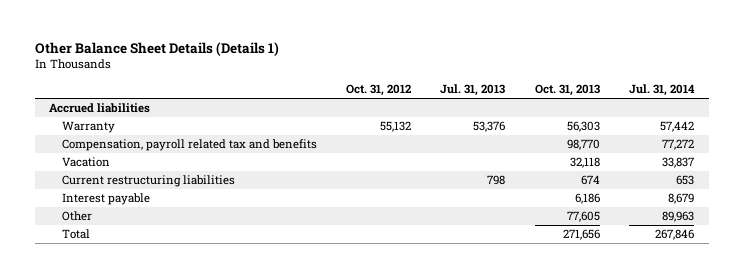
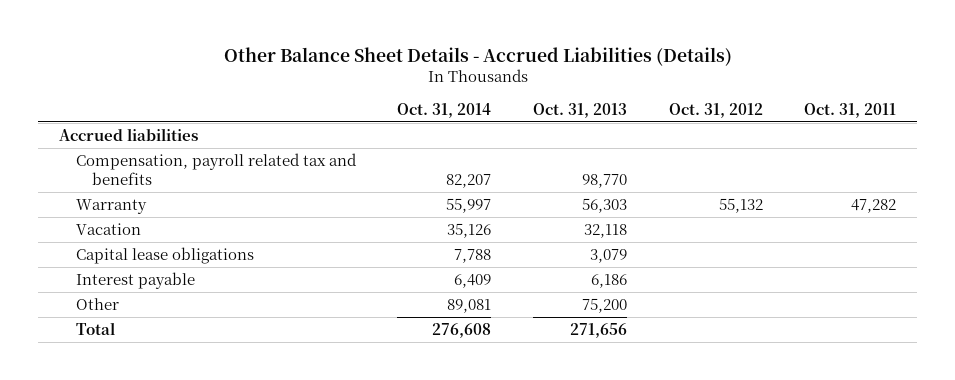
[34,41,279,56] Other Balance Sheet Details (Details 1) -> [223,46,732,66] Other Balance Sheet Details - Accrued Liabilities (Details)
[440,84,506,97] Jul. 31, 2013 -> none
[628,84,695,97] Jul. 31, 2014 -> none
none -> [397,103,492,119] Oct. 31, 2014
none -> [804,103,897,119] Oct. 31, 2011
[61,121,115,134] Warranty -> [75,198,147,214] Warranty
[61,175,235,188] Current restructuring liabilities -> none
none -> [75,246,254,264] Capital lease obligations
[566,211,600,223] 77,605 -> [581,297,627,313] 75,200

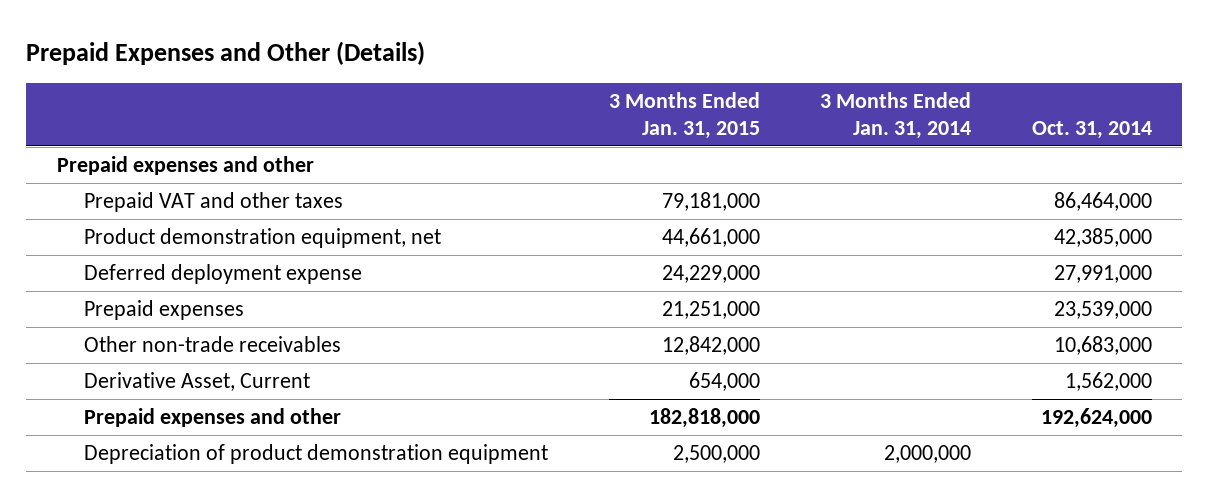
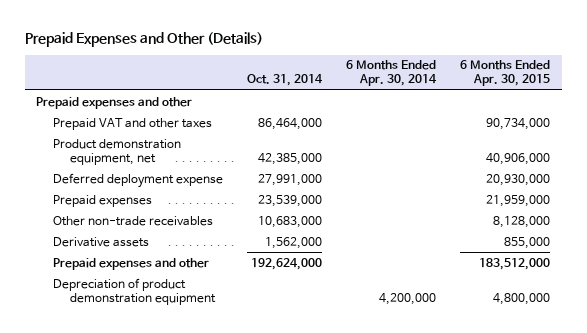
[608,91,760,140] 3 Months Ended Jan. 31, 2015 -> none
[820,91,972,140] 3 Months Ended Jan. 31, 2014 -> none
none -> [346,60,438,87] 6 Months Ended Apr. 30, 2014
none -> [460,60,551,87] 6 Months Ended Apr. 30, 2015
[84,372,311,392] Derivative Asset, Current -> [53,236,150,247] Derivative assets

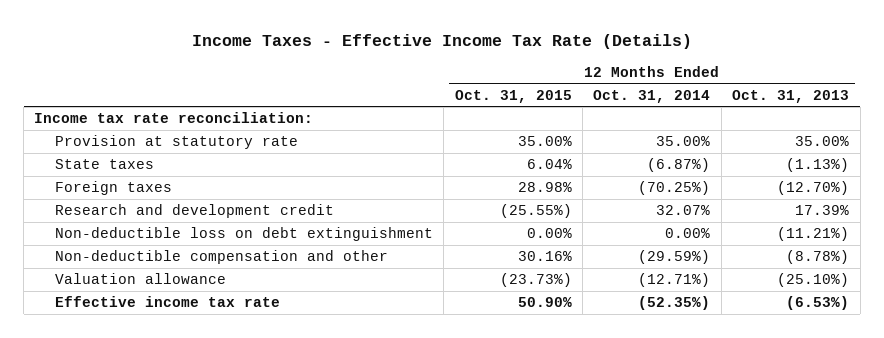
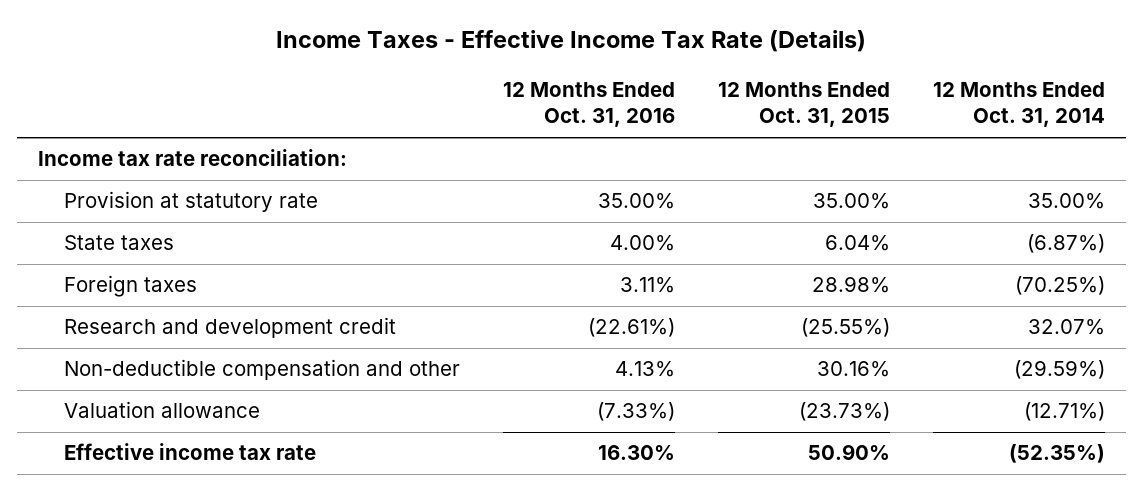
[732,89,850,103] Oct. 31, 2013 -> none
none -> [502,82,675,128] 12 Months Ended Oct. 31, 2016
[54,227,433,242] Non-deductible loss on debt extinguishment -> none

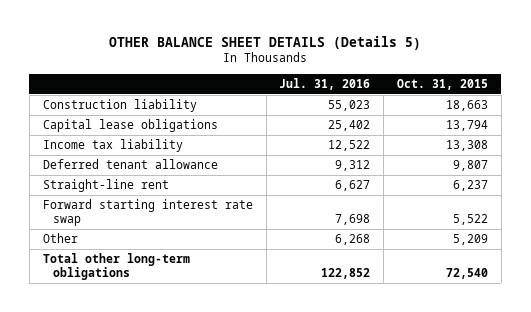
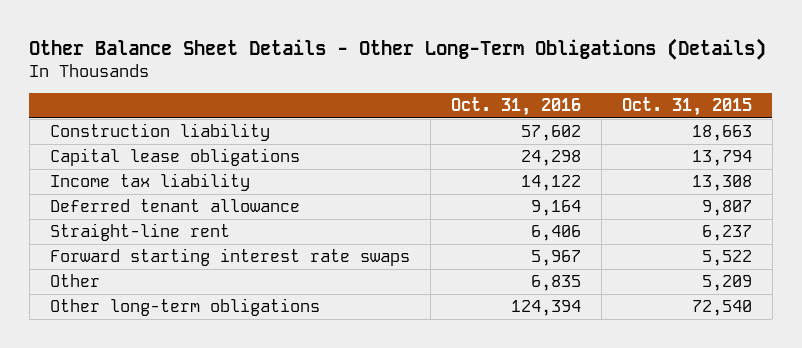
[109,36,422,51] OTHER BALANCE SHEET DETAILS (Details 5) -> [29,37,767,60] Other Balance Sheet Details - Other Long-Term Obligations (Details)
[279,77,371,90] Jul. 31, 2016 -> none
none -> [450,97,581,117] Oct. 31, 2016
[42,199,253,226] Forward starting interest rate swap -> [49,248,410,267] Forward starting interest rate swaps
[42,253,190,280] Total other long-term obligations -> [49,298,320,317] Other long-term obligations

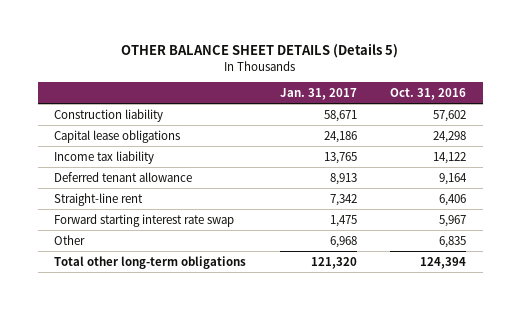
[29,37,767,60] Other Balance Sheet Details - Other Long-Term Obligations (Details) -> [121,43,399,59] OTHER BALANCE SHEET DETAILS (Details 5)
[621,97,752,117] Oct. 31, 2015 -> none
none -> [279,88,357,101] Jan. 31, 2017
[49,248,410,267] Forward starting interest rate swaps -> [54,213,235,227] Forward starting interest rate swap
[49,298,320,317] Other long-term obligations -> [54,255,247,269] Total other long-term obligations

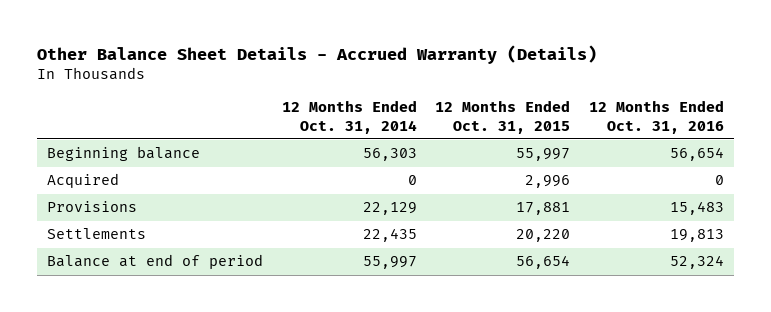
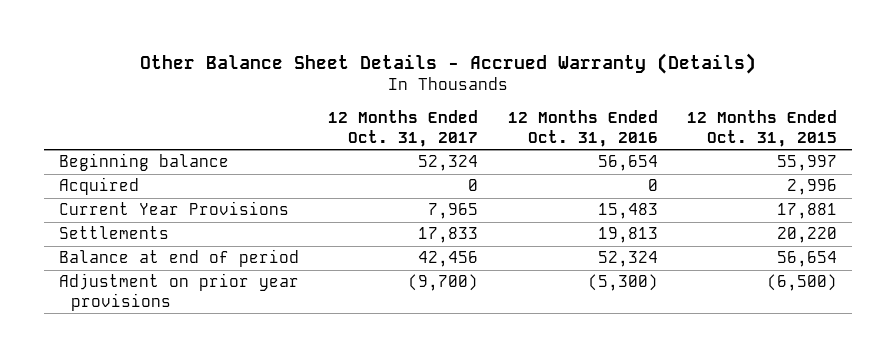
[281,99,417,134] 12 Months Ended Oct. 31, 2014 -> none
none -> [328,110,479,147] 12 Months Ended Oct. 31, 2017
[46,201,137,213] Provisions -> [58,201,289,216] Current Year Provisions
none -> [58,273,299,311] Adjustment on prior year provisions

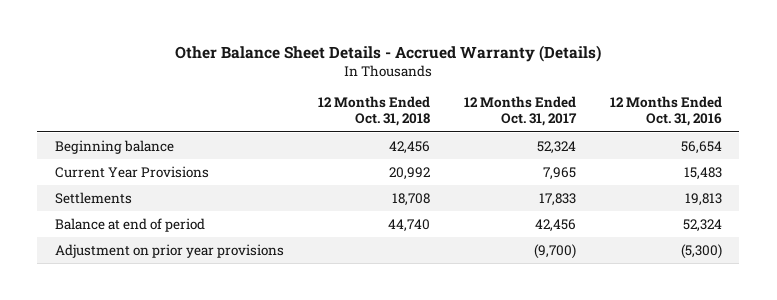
[687,110,838,147] 12 Months Ended Oct. 31, 2015 -> none
none -> [317,96,430,127] 12 Months Ended Oct. 31, 2018
[58,177,139,196] Acquired -> none

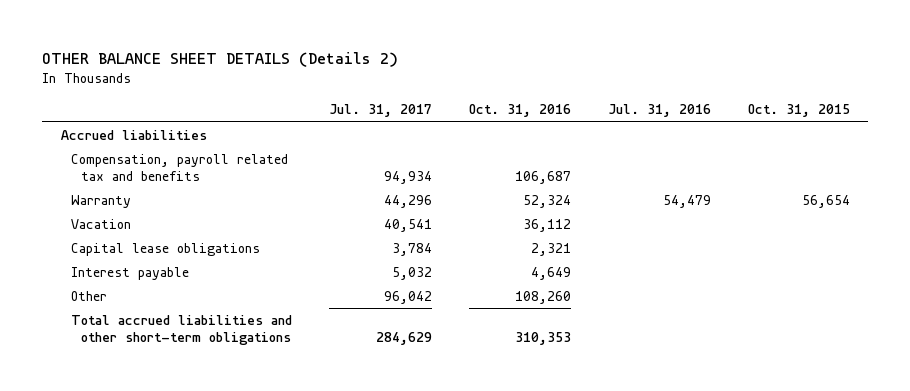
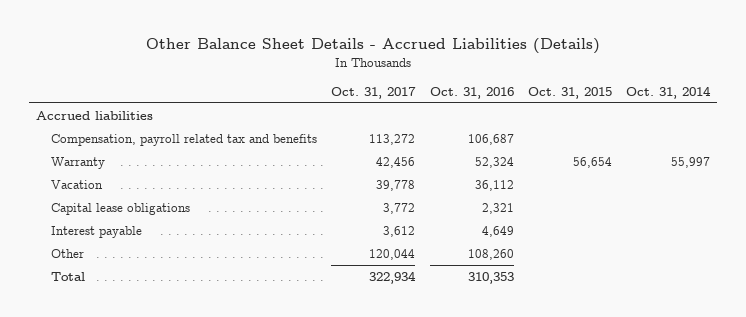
[42,52,399,68] OTHER BALANCE SHEET DETAILS (Details 2) -> [145,38,600,55] Other Balance Sheet Details - Accrued Liabilities (Details)
[328,104,432,118] Jul. 31, 2017 -> none
[607,104,711,118] Jul. 31, 2016 -> none
none -> [331,86,417,99] Oct. 31, 2017
none -> [625,85,711,99] Oct. 31, 2014
[70,315,292,345] Total accrued liabilities and other short-term obligations -> [51,271,86,281] Total

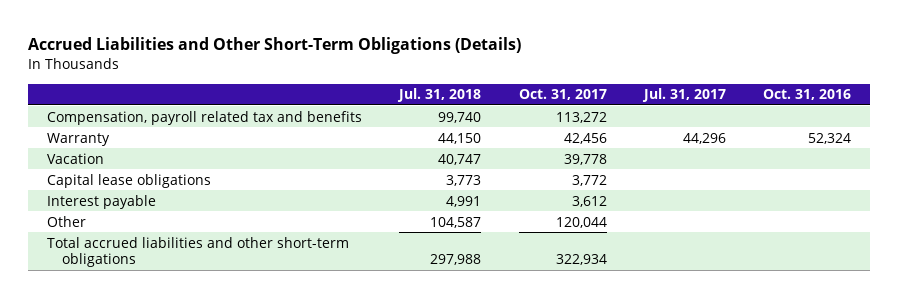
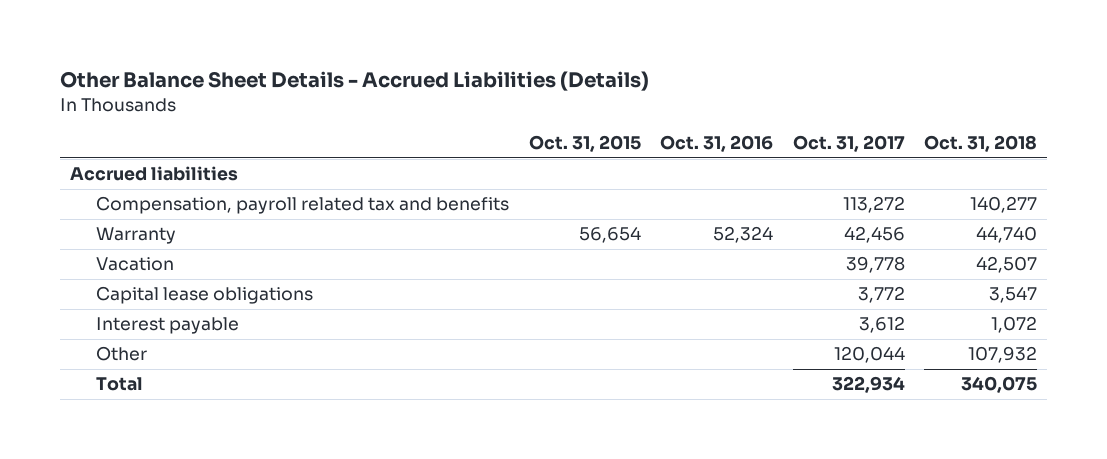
[28,37,522,55] Accrued Liabilities and Other Short-Term Obligations (Details) -> [60,71,650,92] Other Balance Sheet Details - Accrued Liabilities (Details)
[397,88,482,103] Jul. 31, 2018 -> none
[642,88,727,103] Jul. 31, 2017 -> none
none -> [528,135,641,153] Oct. 31, 2015
none -> [924,135,1038,153] Oct. 31, 2018
none -> [70,166,239,182] Accrued liabilities
[47,236,350,268] Total accrued liabilities and other short-term obligations -> [96,377,144,392] Total

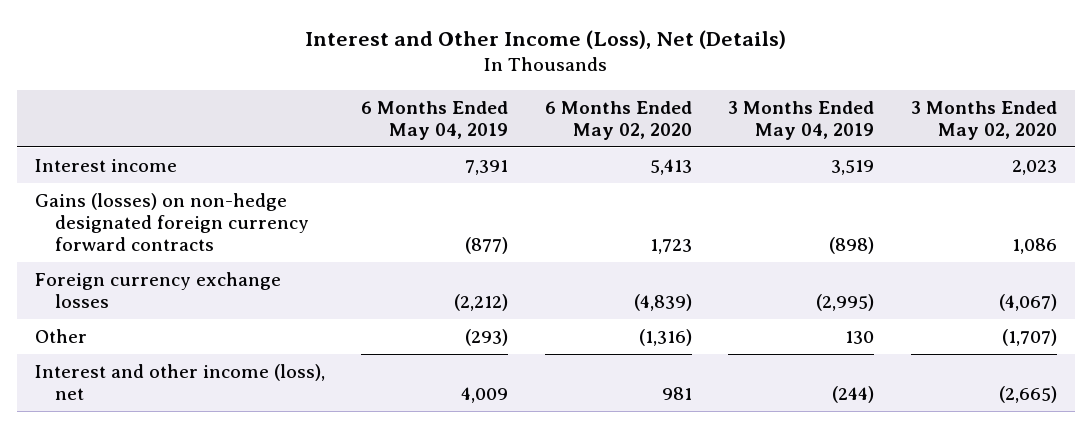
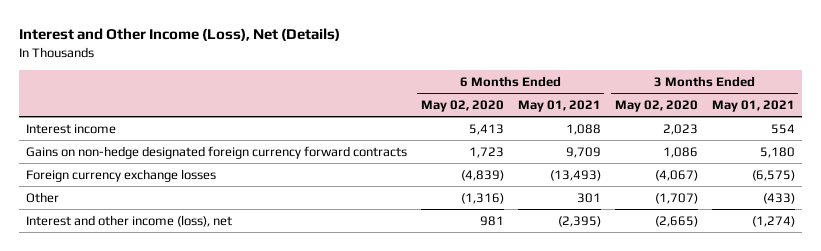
[361,100,509,140] 6 Months Ended May 04, 2019 -> none
[728,100,875,140] 3 Months Ended May 04, 2019 -> none
none -> [517,100,601,113] May 01, 2021
none -> [711,100,795,113] May 01, 2021
[34,192,309,251] Gains (losses) on non-hedge designated foreign currency forward contracts -> [25,145,407,159] Gains on non-hedge designated foreign currency forward contracts

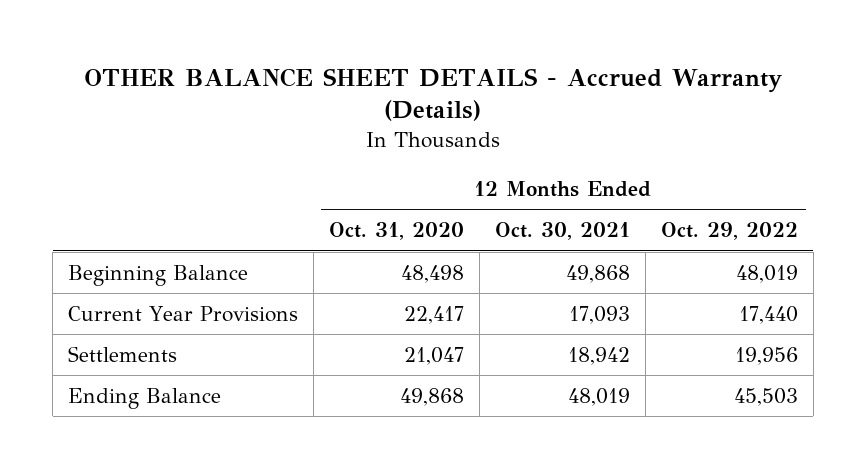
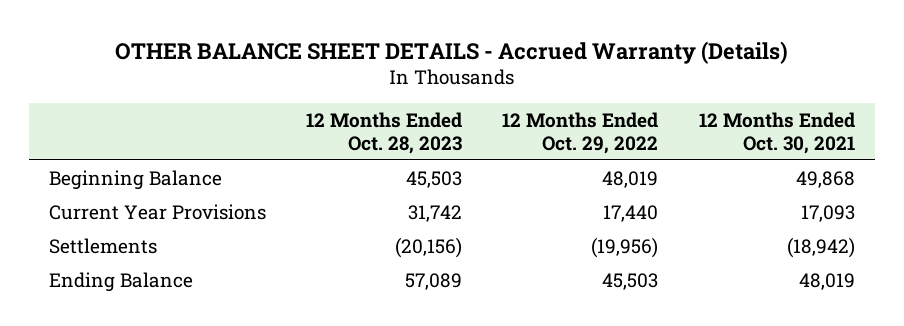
[329,222,465,241] Oct. 31, 2020 -> none
none -> [306,112,463,154] 12 Months Ended Oct. 28, 2023
[567,347,630,366] 18,942 -> [786,236,855,258] (18,942)
[734,347,798,366] 19,956 -> [591,236,659,258] (19,956)

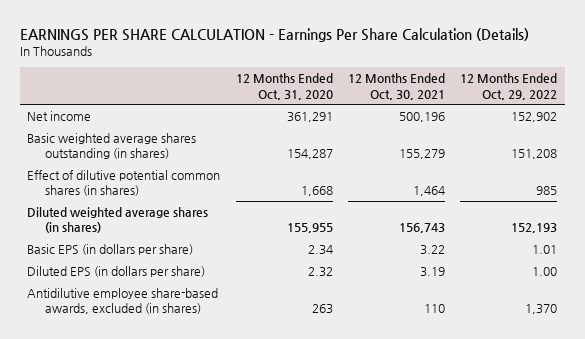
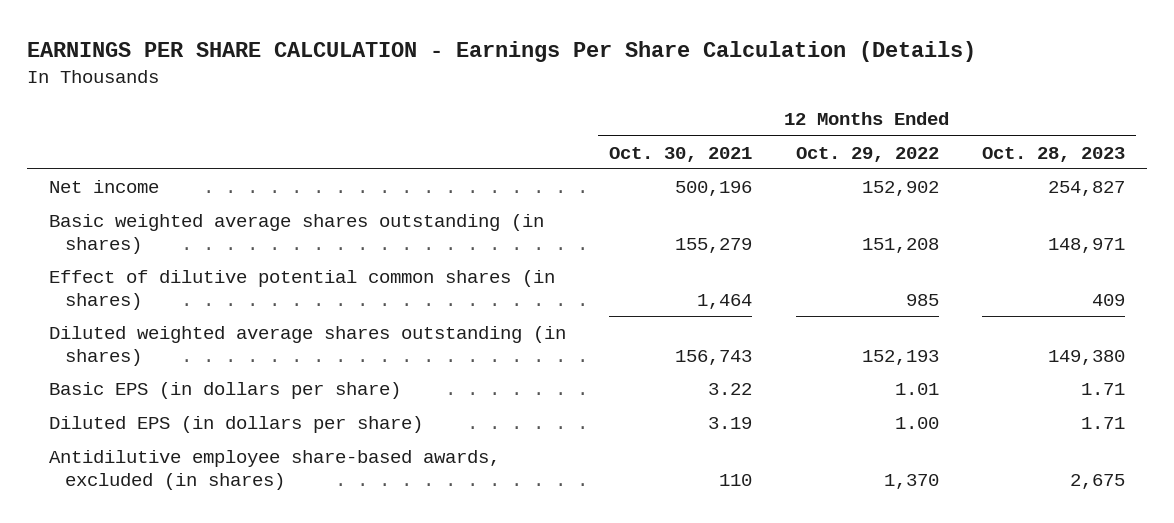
[235,73,333,100] 12 Months Ended Oct. 31, 2020 -> none
none -> [981,146,1125,162] Oct. 28, 2023
[27,207,209,234] Diluted weighted average shares (in shares) -> [48,326,566,366] Diluted weighted average shares outstanding (in shares)

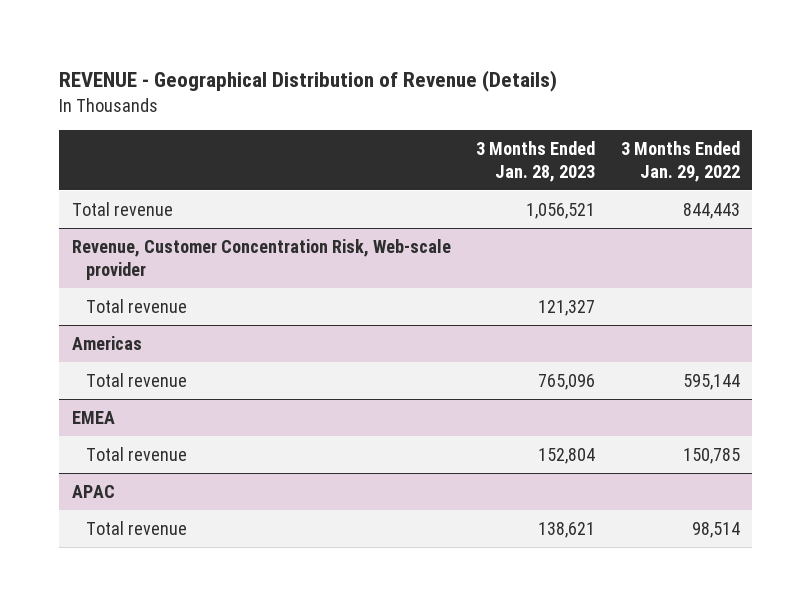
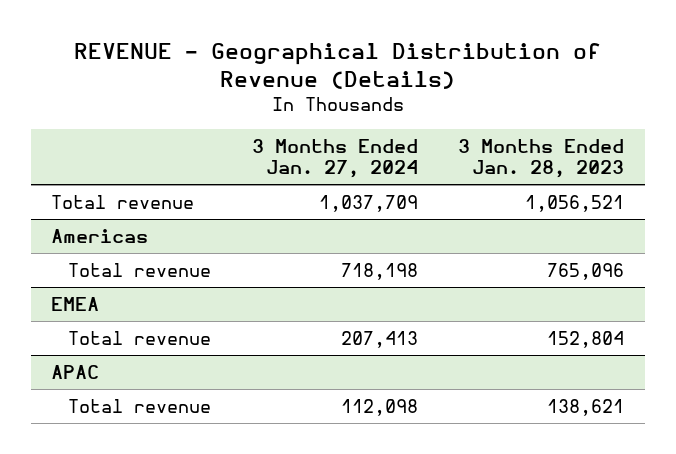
[620,140,740,182] 3 Months Ended Jan. 29, 2022 -> none
none -> [251,138,418,179] 3 Months Ended Jan. 27, 2024
[71,238,451,280] Revenue, Customer Concentration Risk, Web-scale provider -> none
[86,298,188,313] Total revenue -> none

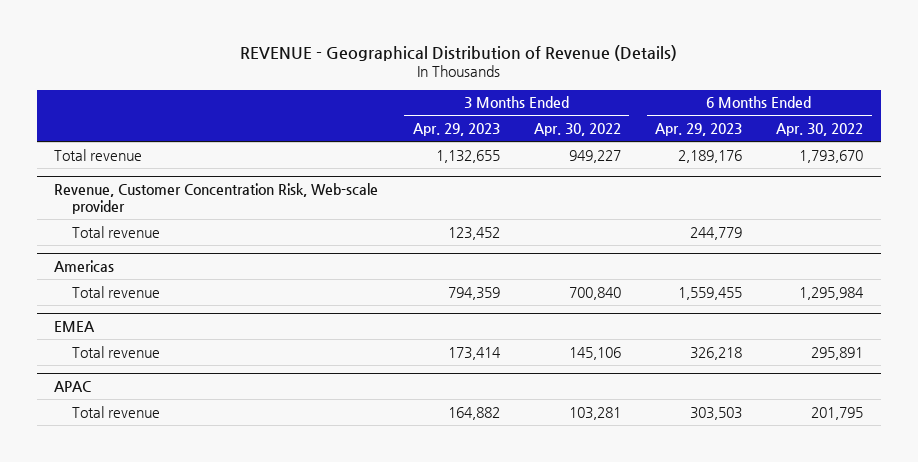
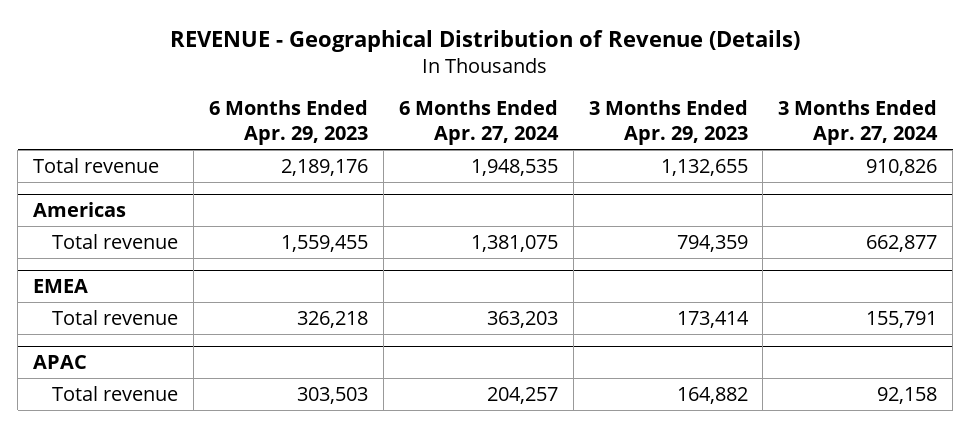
[533,123,621,137] Apr. 30, 2022 -> none
[776,123,864,137] Apr. 30, 2022 -> none
none -> [398,100,559,146] 6 Months Ended Apr. 27, 2024
none -> [778,100,939,146] 3 Months Ended Apr. 27, 2024
[54,182,379,214] Revenue, Customer Concentration Risk, Web-scale provider -> none
[72,225,161,238] Total revenue -> none

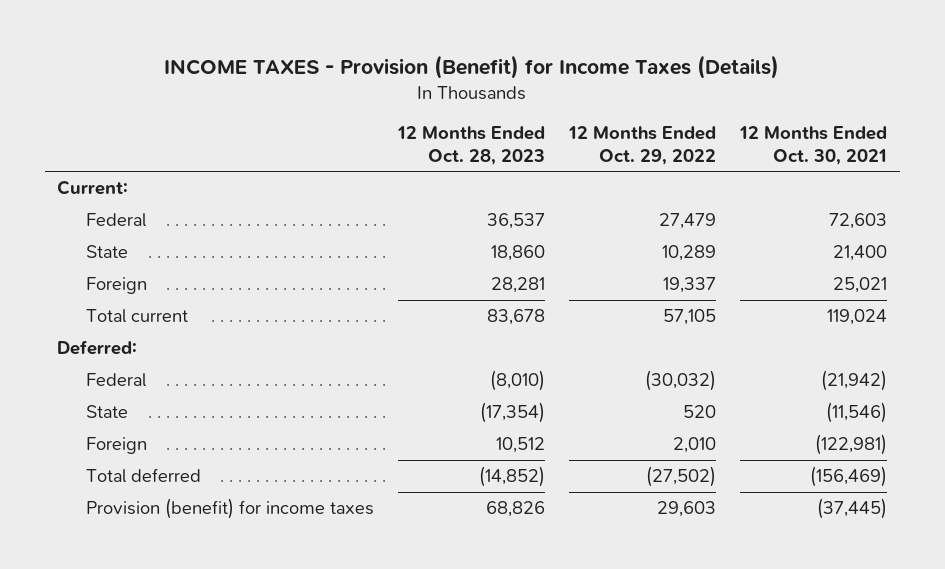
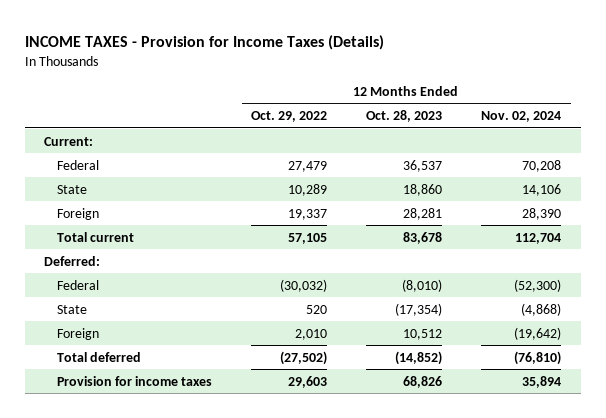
[164,54,780,79] INCOME TAXES - Provision (Benefit) for Income Taxes (Details) -> [24,34,384,50] INCOME TAXES - Provision for Income Taxes (Details)
[739,126,888,165] 12 Months Ended Oct. 30, 2021 -> none
none -> [481,111,562,123] Nov. 02, 2024
[85,498,374,520] Provision (benefit) for income taxes -> [57,375,213,386] Provision for income taxes

